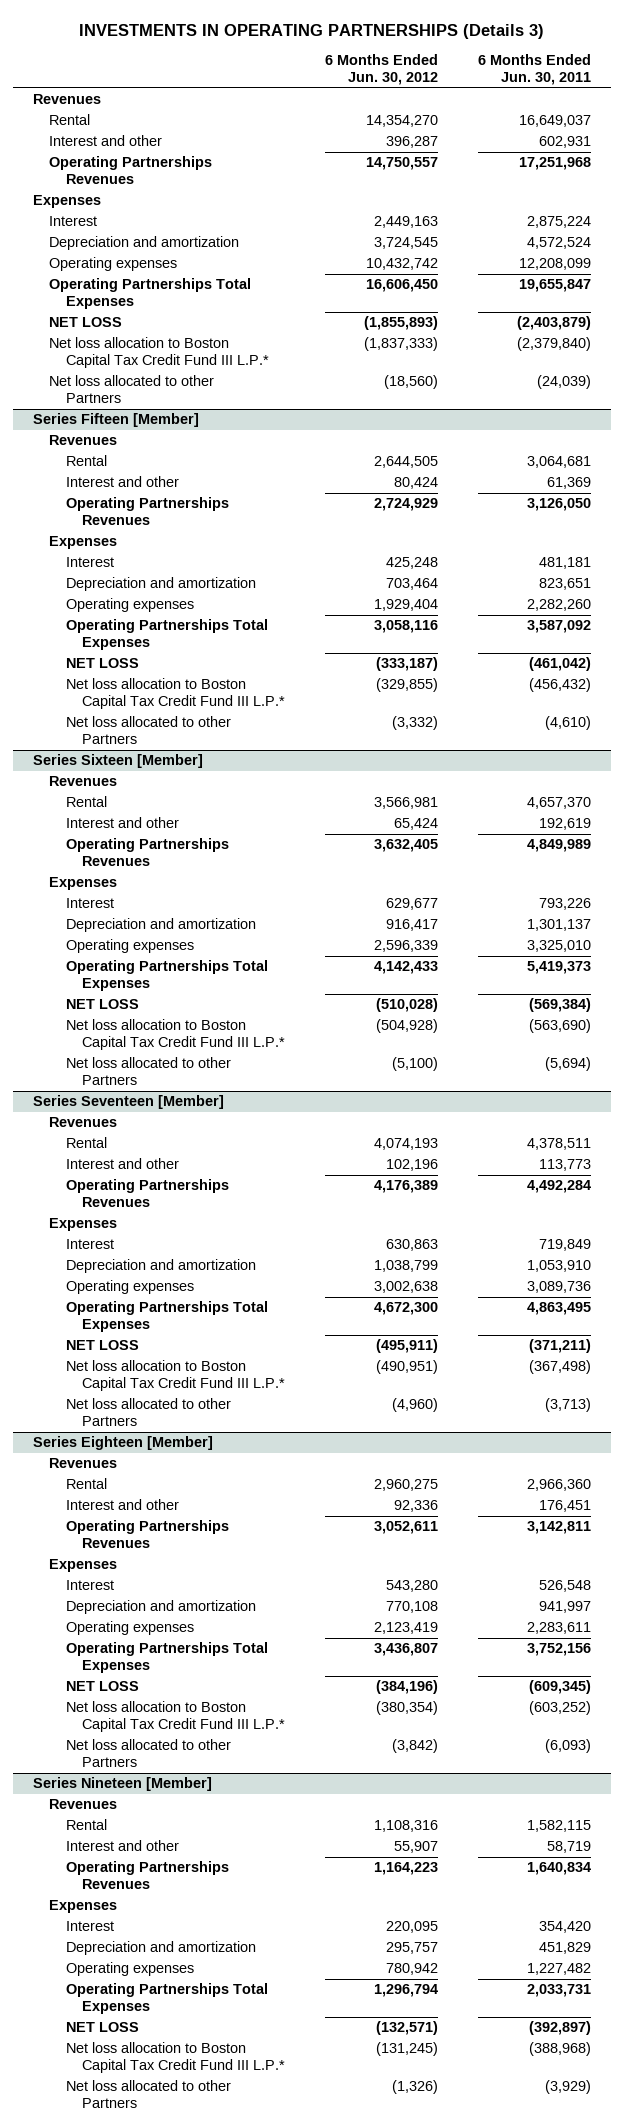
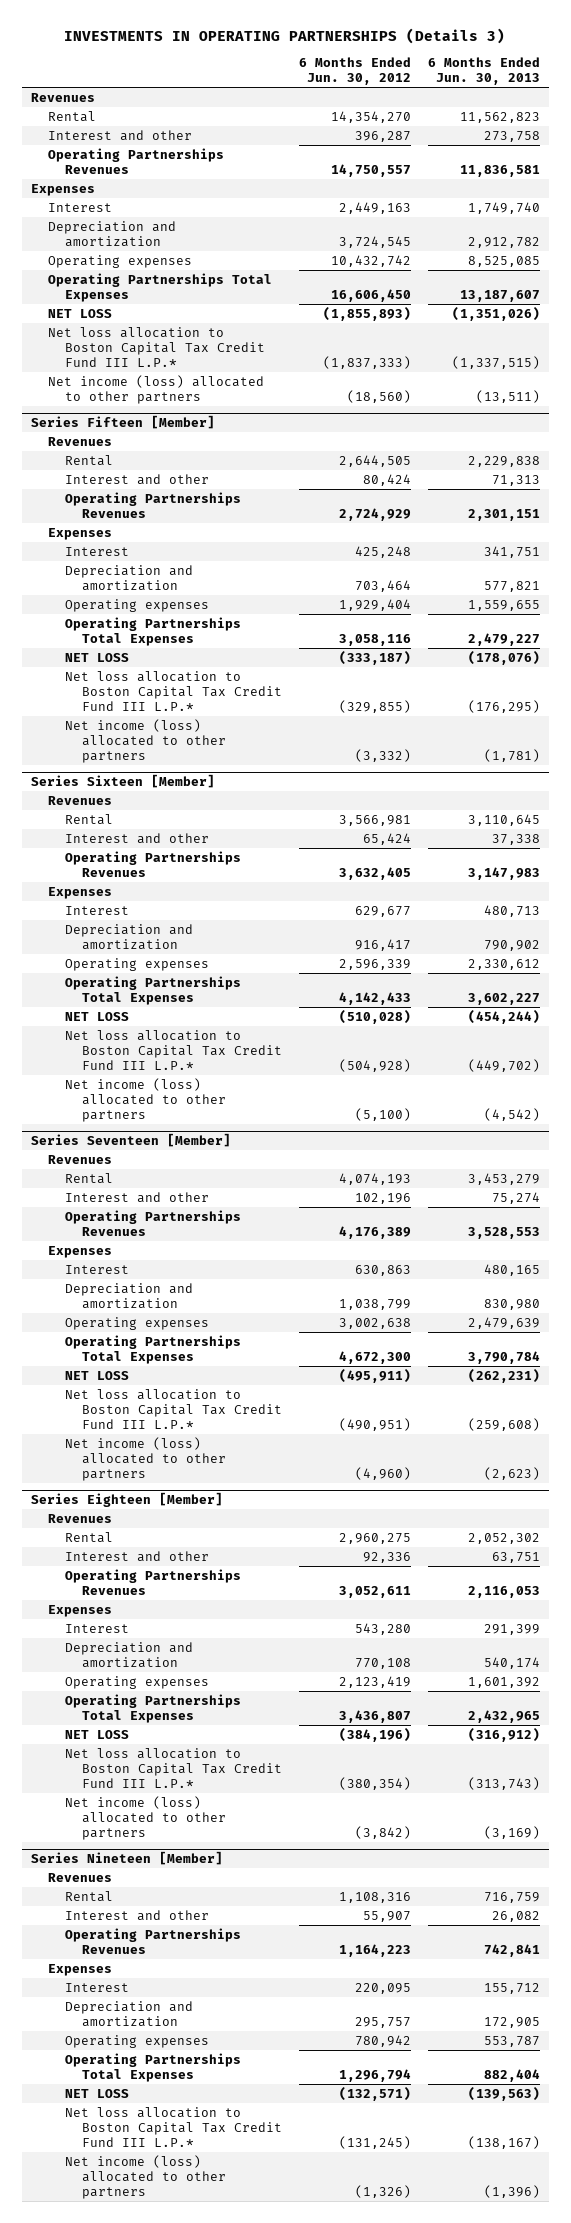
[478,54,592,86] 6 Months Ended Jun. 30, 2011 -> none
none -> [428,57,541,86] 6 Months Ended Jun. 30, 2013
[49,375,215,404] Net loss allocated to other Partners -> [47,374,264,404] Net income (loss) allocated to other partners
[65,716,231,745] Net loss allocated to other Partners -> [64,718,226,763] Net income (loss) allocated to other partners
[65,1057,231,1086] Net loss allocated to other Partners -> [64,1077,226,1122] Net income (loss) allocated to other partners
[65,1398,231,1427] Net loss allocated to other Partners -> [64,1436,226,1481] Net income (loss) allocated to other partners
[65,1739,231,1768] Net loss allocated to other Partners -> [64,1795,226,1840] Net income (loss) allocated to other partners
[65,2080,231,2109] Net loss allocated to other Partners -> [64,2154,226,2199] Net income (loss) allocated to other partners

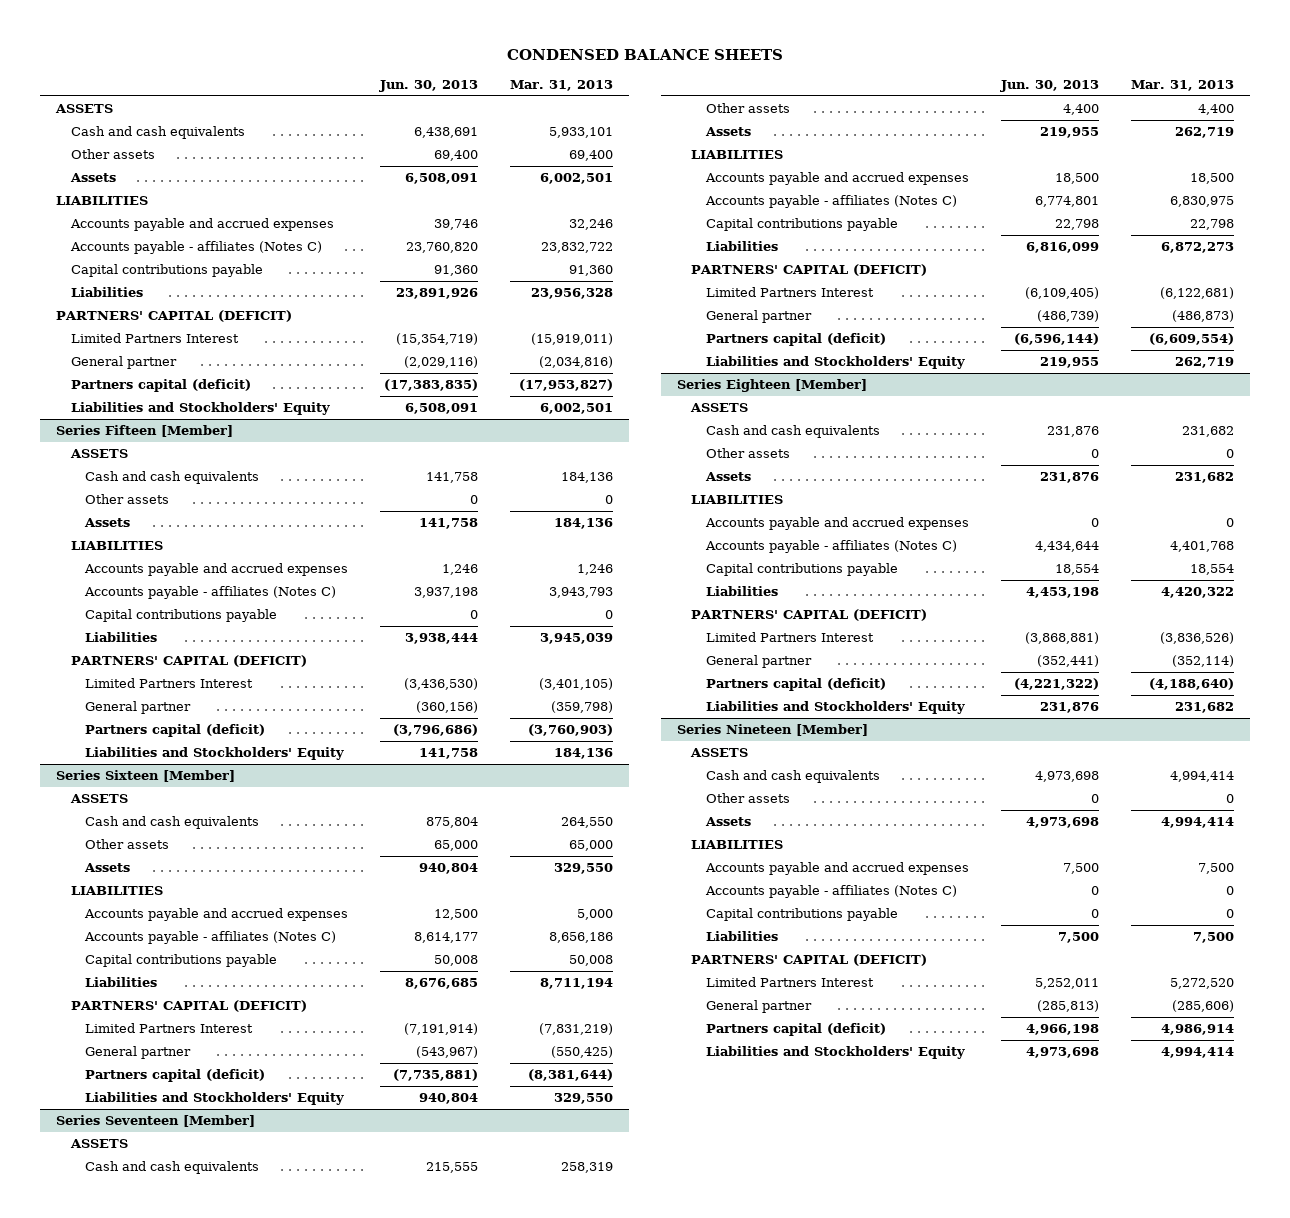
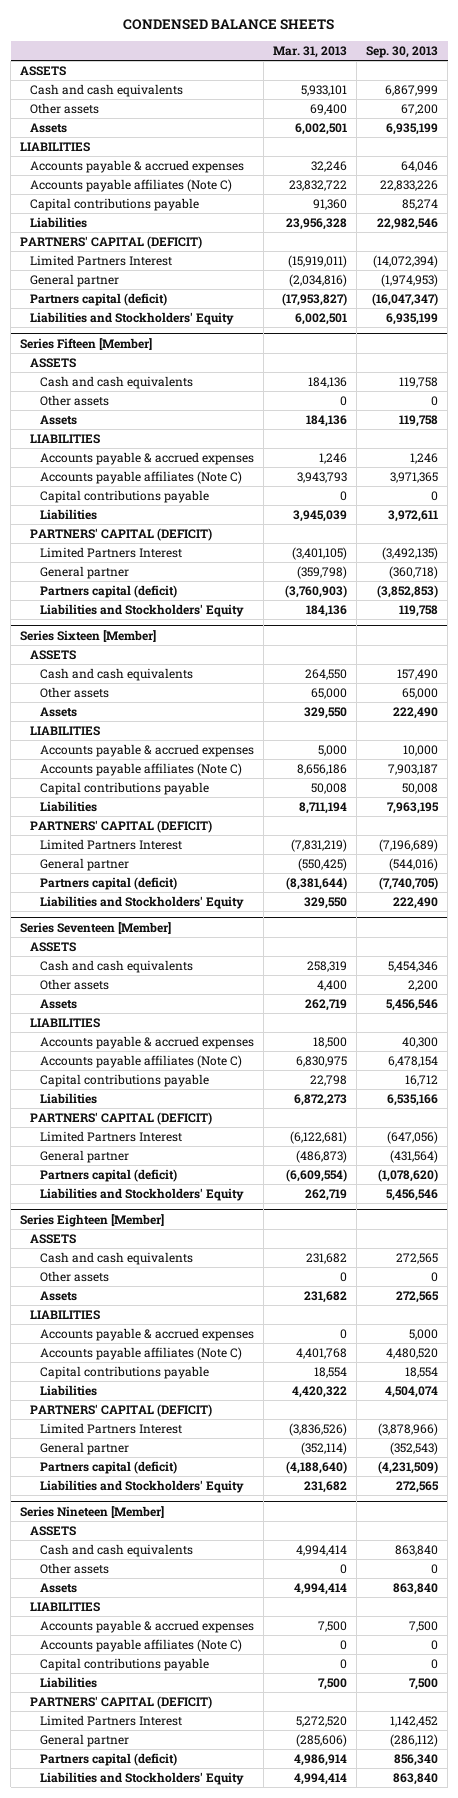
[379,79,479,92] Jun. 30, 2013 -> none
none -> [365,45,438,58] Sep. 30, 2013
[69,218,334,232] Accounts payable and accrued expenses -> [29,159,244,173] Accounts payable & accrued expenses
[69,241,322,255] Accounts payable - affiliates (Notes C) -> [29,178,232,192] Accounts payable affiliates (Note C)
[84,563,349,577] Accounts payable and accrued expenses -> [39,451,254,465] Accounts payable & accrued expenses
[84,586,337,600] Accounts payable - affiliates (Notes C) -> [39,470,242,484] Accounts payable affiliates (Note C)
[84,908,349,922] Accounts payable and accrued expenses -> [39,743,254,757] Accounts payable & accrued expenses
[84,931,337,945] Accounts payable - affiliates (Notes C) -> [39,762,242,776] Accounts payable affiliates (Note C)
[704,172,969,186] Accounts payable and accrued expenses -> [39,1035,254,1049] Accounts payable & accrued expenses
[704,195,957,209] Accounts payable - affiliates (Notes C) -> [39,1054,242,1068] Accounts payable affiliates (Note C)
[704,517,969,531] Accounts payable and accrued expenses -> [39,1327,254,1341] Accounts payable & accrued expenses
[704,540,957,554] Accounts payable - affiliates (Notes C) -> [39,1346,242,1360] Accounts payable affiliates (Note C)
[704,862,969,876] Accounts payable and accrued expenses -> [39,1619,254,1633] Accounts payable & accrued expenses
[704,885,957,899] Accounts payable - affiliates (Notes C) -> [39,1638,242,1652] Accounts payable affiliates (Note C)

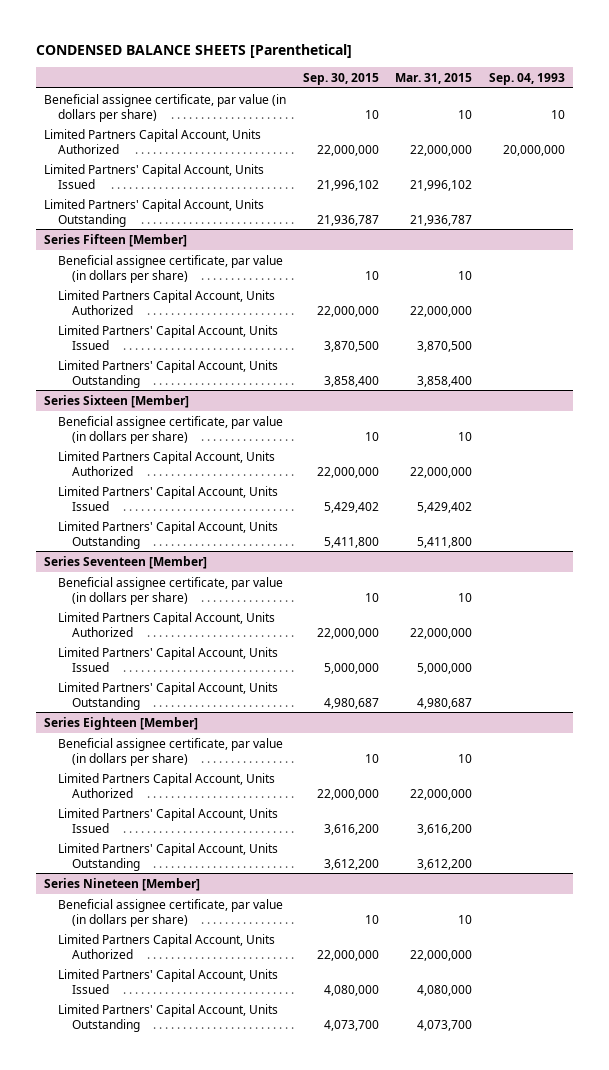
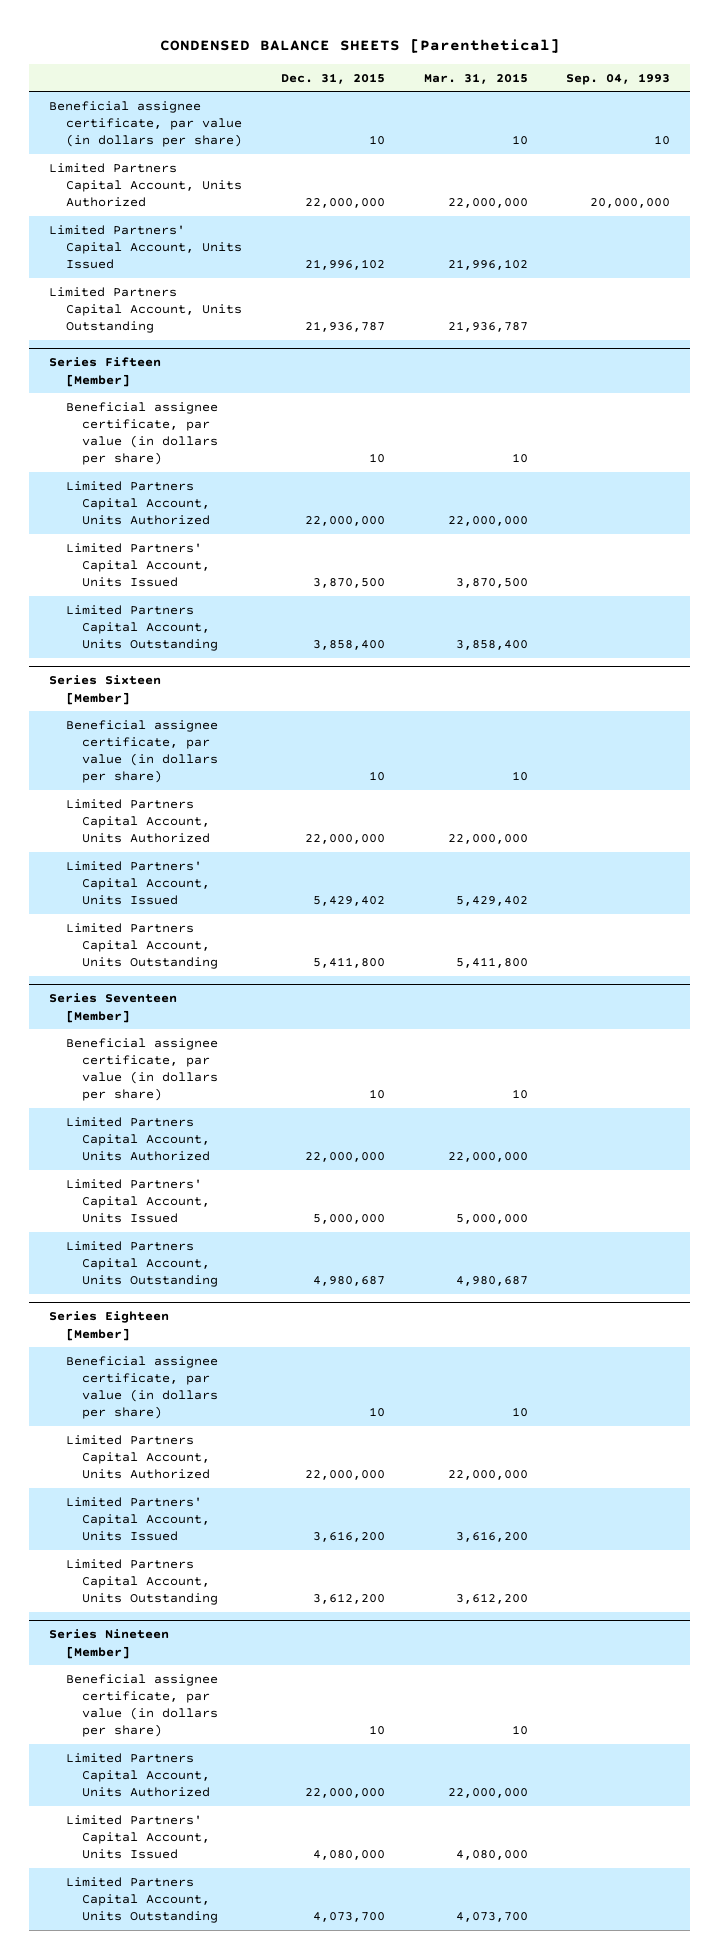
[302,72,379,85] Sep. 30, 2015 -> none
none -> [280,72,385,84] Dec. 31, 2015
[44,198,265,227] Limited Partners' Capital Account, Units Outstanding -> [48,286,242,334] Limited Partners Capital Account, Units Outstanding
[58,359,279,388] Limited Partners' Capital Account, Units Outstanding -> [65,604,219,652] Limited Partners Capital Account, Units Outstanding
[58,520,279,549] Limited Partners' Capital Account, Units Outstanding -> [65,922,219,970] Limited Partners Capital Account, Units Outstanding
[58,681,279,710] Limited Partners' Capital Account, Units Outstanding -> [65,1240,219,1288] Limited Partners Capital Account, Units Outstanding
[58,842,279,871] Limited Partners' Capital Account, Units Outstanding -> [65,1558,219,1606] Limited Partners Capital Account, Units Outstanding
[58,1003,279,1032] Limited Partners' Capital Account, Units Outstanding -> [65,1876,219,1924] Limited Partners Capital Account, Units Outstanding

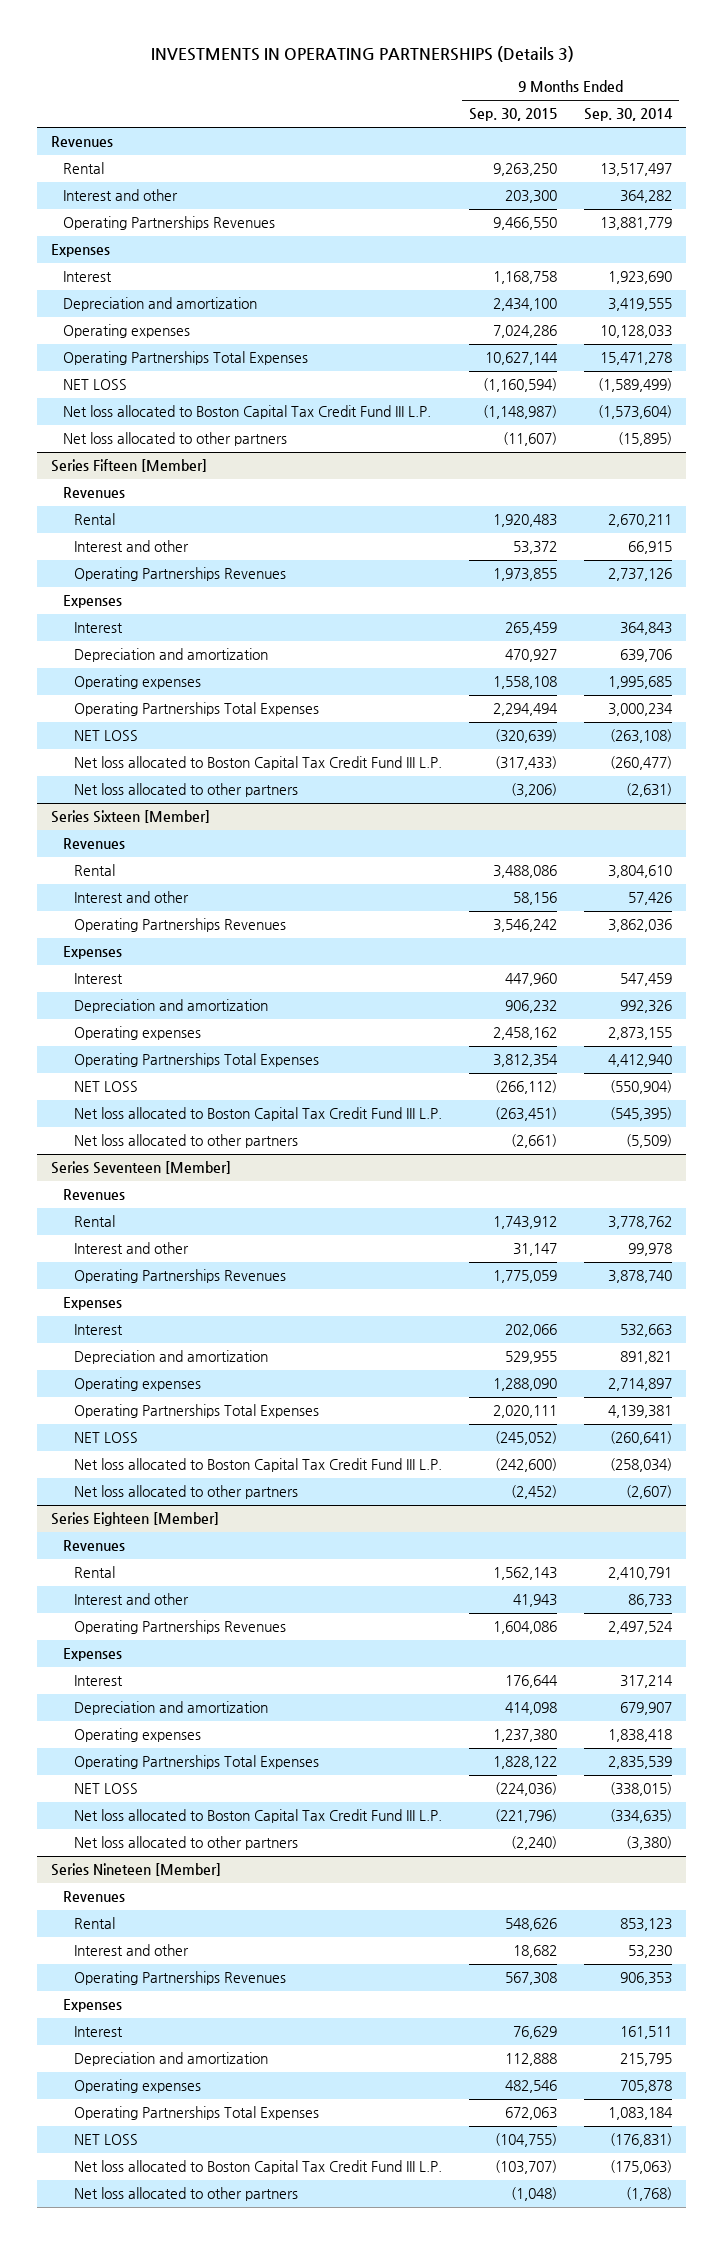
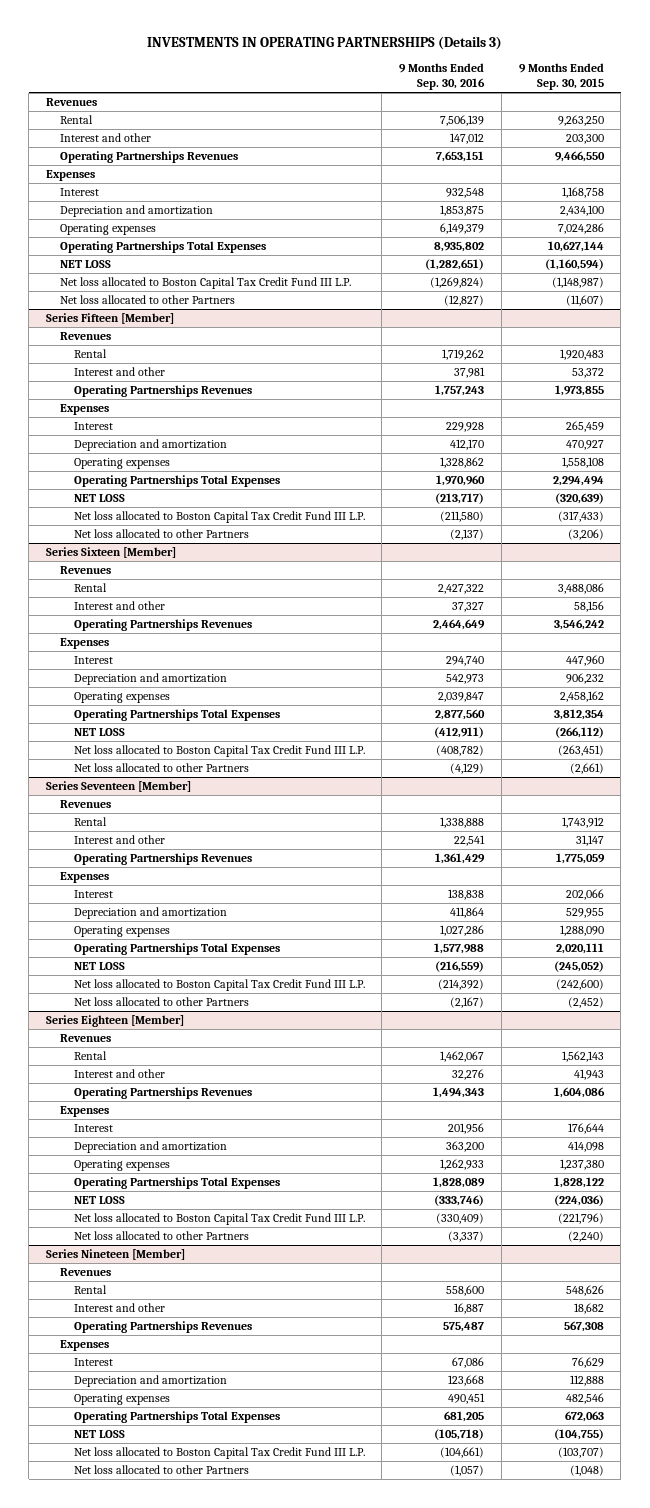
[584,108,674,122] Sep. 30, 2014 -> none
none -> [399,63,486,91] 9 Months Ended Sep. 30, 2016
[62,432,287,447] Net loss allocated to other partners -> [59,295,235,305] Net loss allocated to other Partners
[73,783,298,798] Net loss allocated to other partners -> [73,529,249,539] Net loss allocated to other Partners
[73,1134,298,1149] Net loss allocated to other partners -> [73,763,249,773] Net loss allocated to other Partners
[73,1485,298,1500] Net loss allocated to other partners -> [73,997,249,1007] Net loss allocated to other Partners
[73,1836,298,1851] Net loss allocated to other partners -> [73,1231,249,1241] Net loss allocated to other Partners
[73,2187,298,2202] Net loss allocated to other partners -> [73,1465,249,1475] Net loss allocated to other Partners

